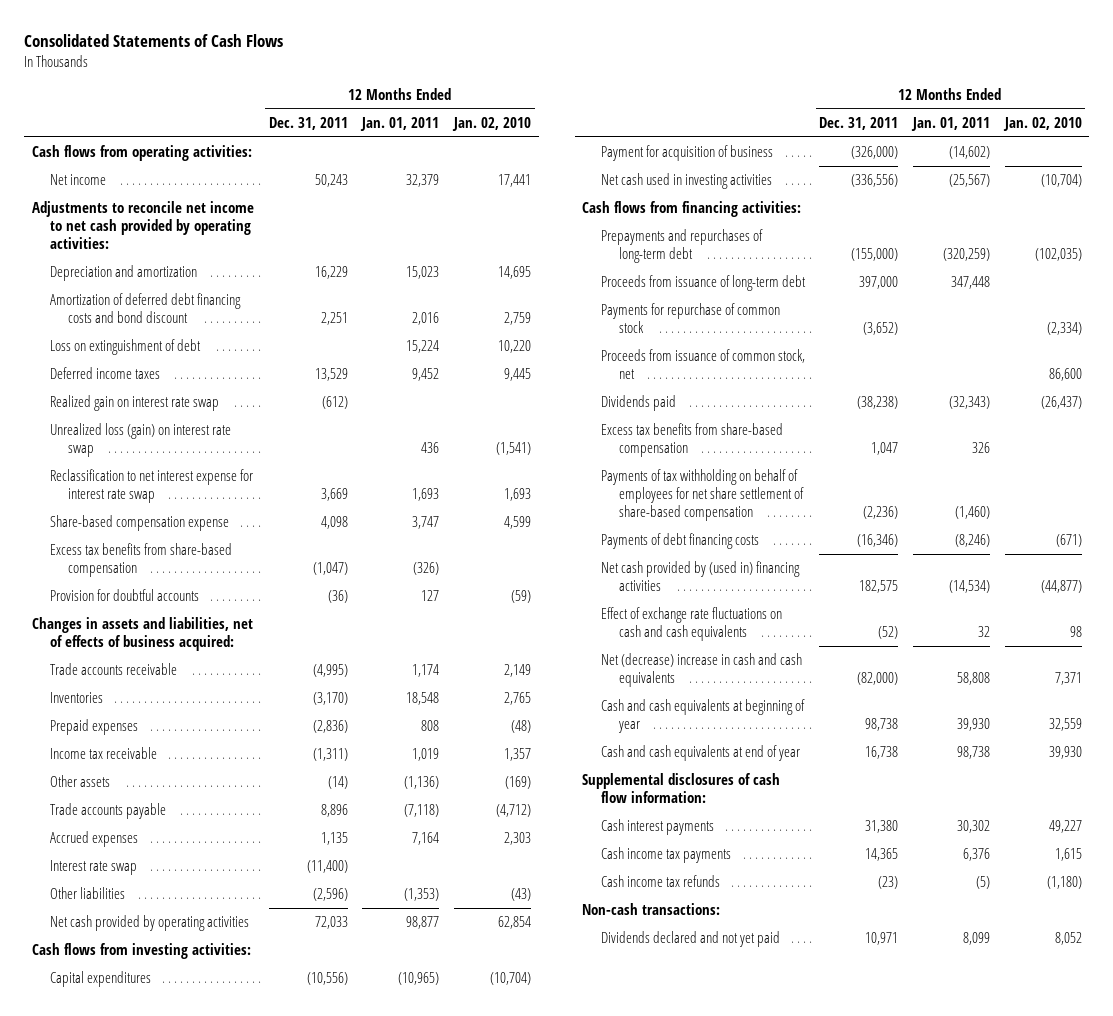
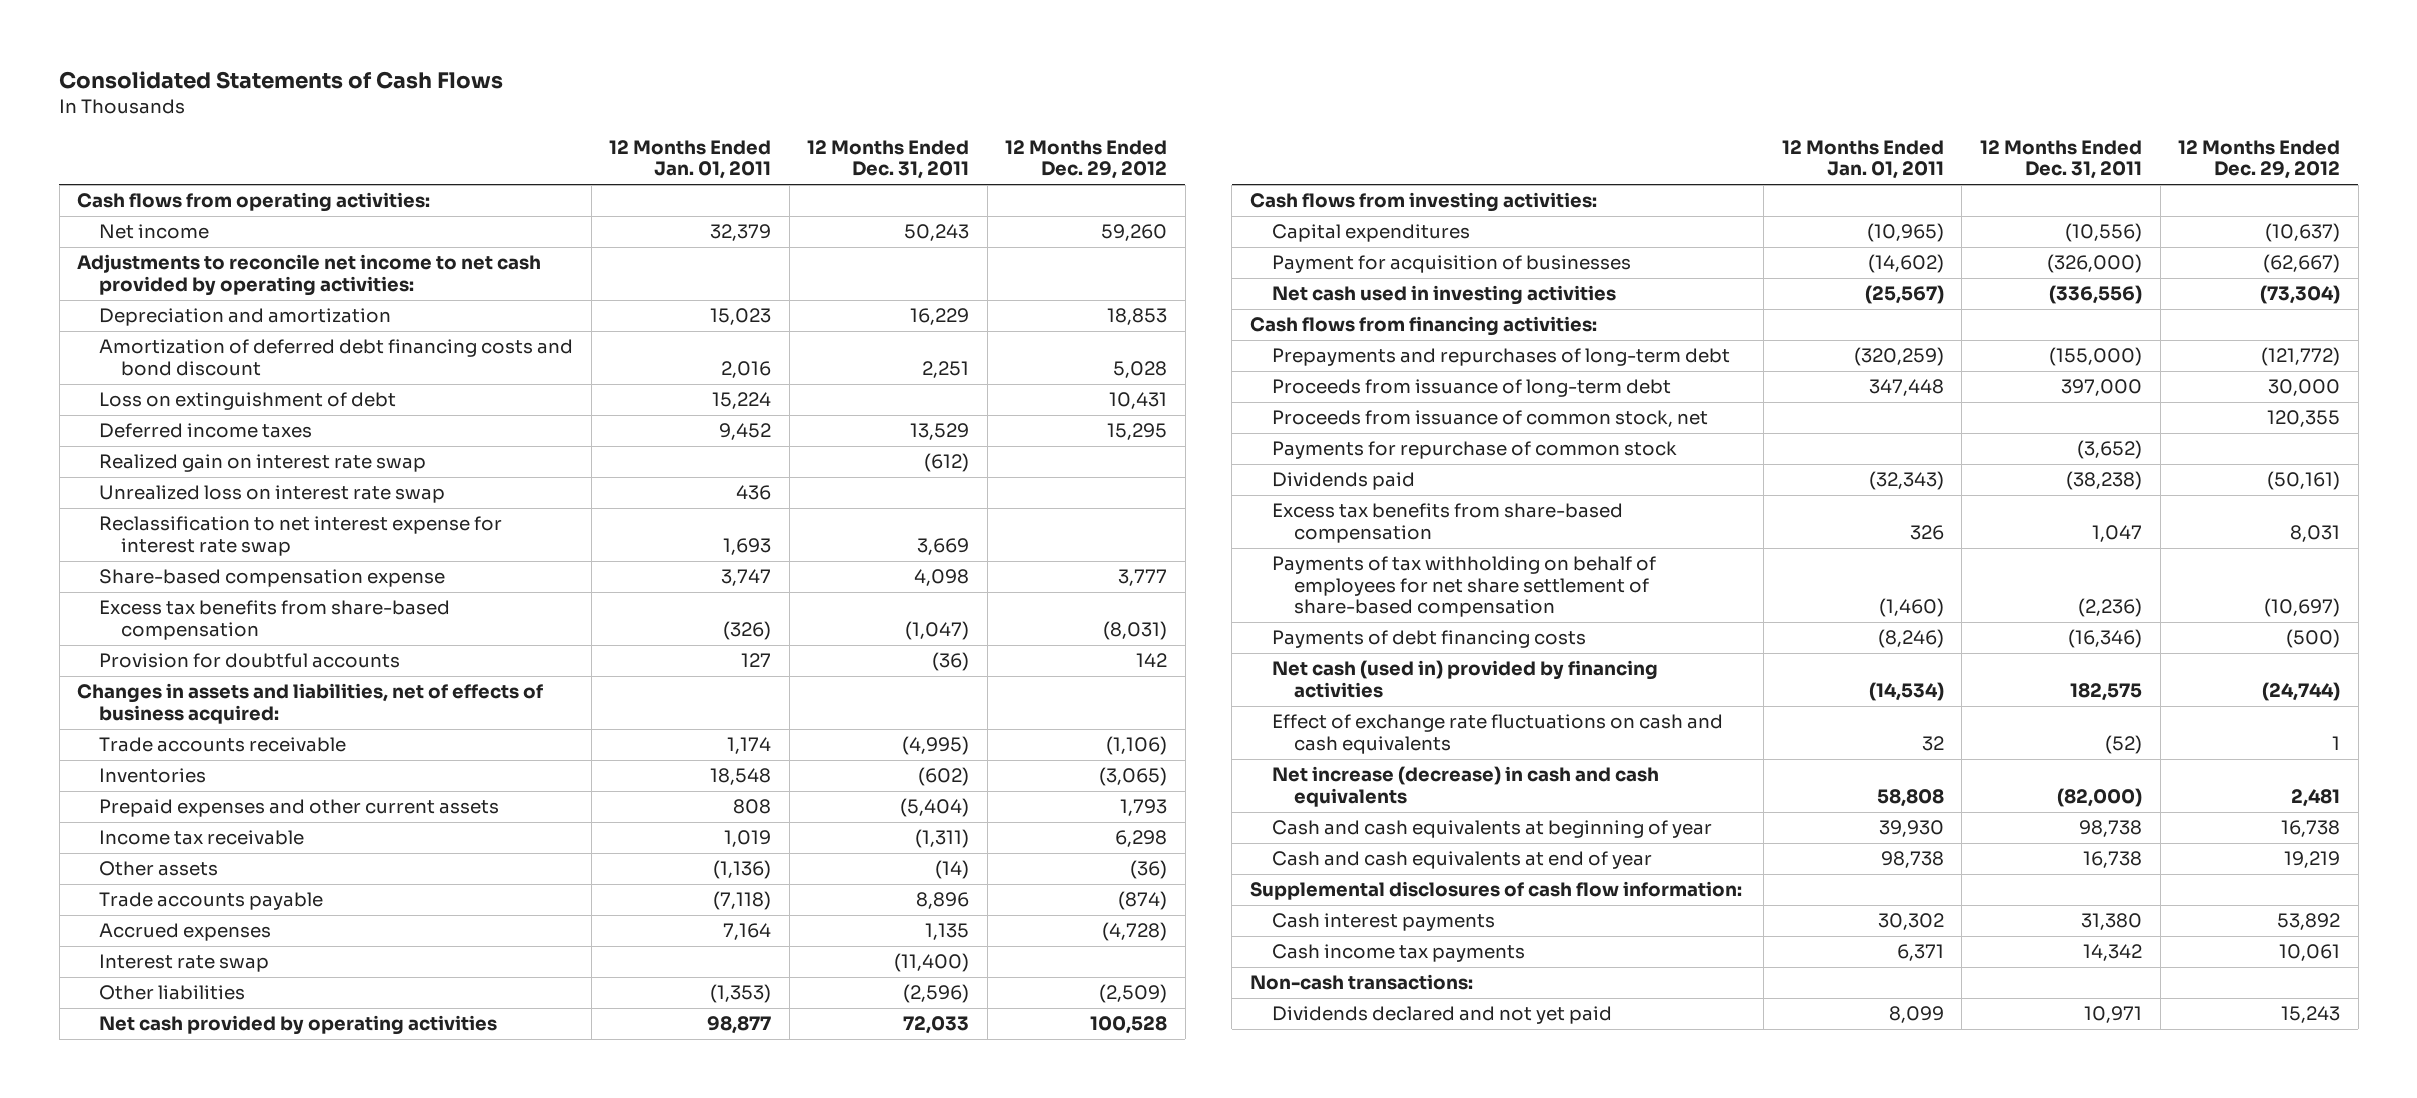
[452,117,532,132] Jan. 02, 2010 -> none
none -> [1005,139,1168,180] 12 Months Ended Dec. 29, 2012
[50,423,232,458] Unrealized loss (gain) on interest rate swap -> [98,485,445,504] Unrealized loss on interest rate swap
[50,719,139,736] Prepaid expenses -> none
[312,692,348,706] (3,170) -> [918,767,970,787] (602)
none -> [98,799,499,818] Prepaid expenses and other current assets
[600,145,773,162] Payment for acquisition of business -> [1271,255,1631,274] Payment for acquisition of businesses
[600,303,780,334] Payments for repurchase of common stock -> [1271,441,1677,460] Payments for repurchase of common stock
[600,561,800,592] Net cash provided by (used in) financing activities -> [1271,660,1658,698] Net cash (used in) provided by financing activities
[600,653,802,688] Net (decrease) increase in cash and cash equivalents -> [1271,766,1659,807] Net increase (decrease) in cash and cash equivalents
[600,875,720,888] Cash income tax refunds -> none
[865,848,899,862] 14,365 -> [2082,944,2142,962] 14,342
[962,848,990,862] 6,376 -> [1896,944,1944,962] 6,371

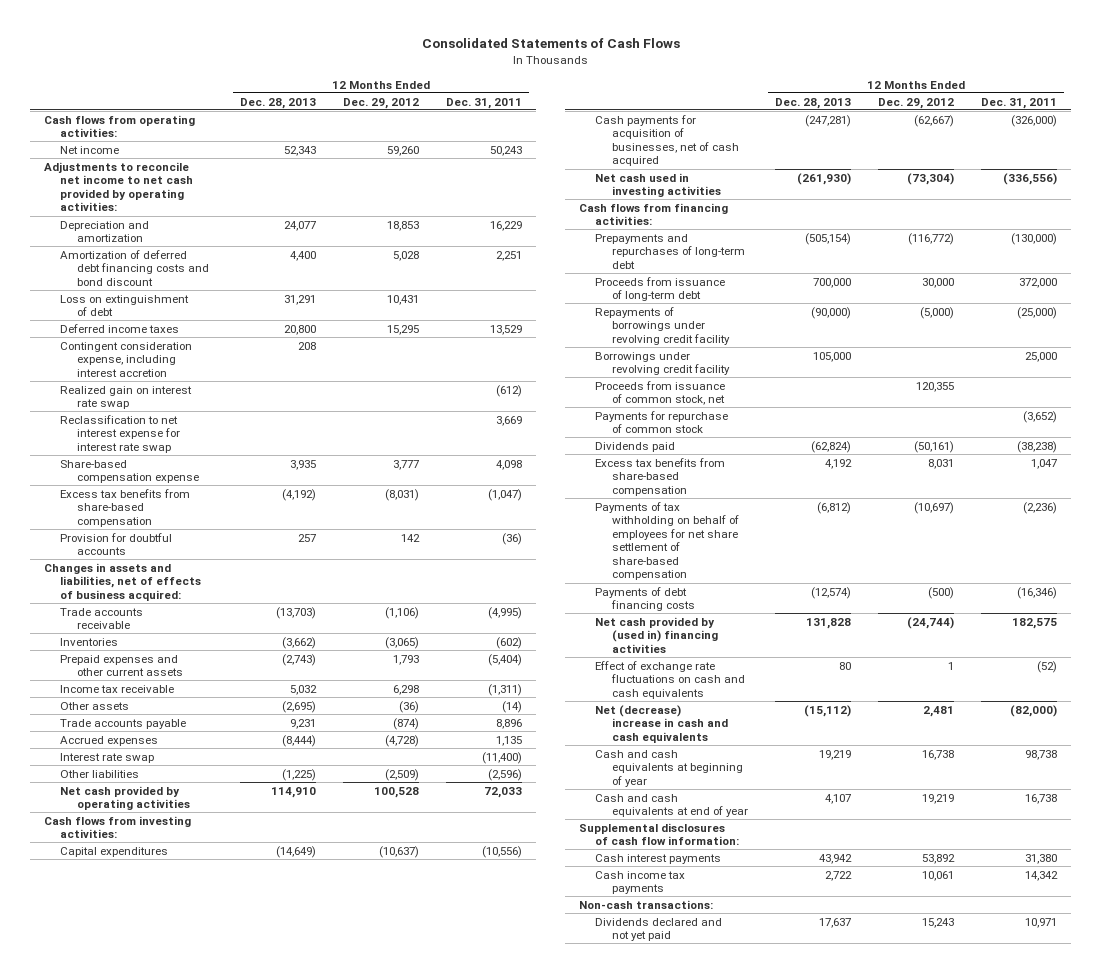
[609,139,772,180] 12 Months Ended Jan. 01, 2011 -> none
none -> [239,97,316,109] Dec. 28, 2013
none -> [60,341,193,377] Contingent consideration expense, including interest accretion
[98,485,445,504] Unrealized loss on interest rate swap -> none
[1271,255,1631,274] Payment for acquisition of businesses -> [595,114,739,167] Cash payments for acquisition of businesses, net of cash acquired
[2048,347,2142,367] (155,000) -> [1011,232,1058,245] (130,000)
[2261,347,2341,367] (121,772) -> [908,232,955,245] (116,772)
[2060,379,2142,397] 397,000 -> [1019,277,1058,288] 372,000
none -> [595,306,730,345] Repayments of borrowings under revolving credit facility
none -> [595,351,730,376] Borrowings under revolving credit facility
[1271,660,1658,698] Net cash (used in) provided by financing activities -> [595,616,718,653] Net cash provided by (used in) financing activities
[1271,766,1659,807] Net increase (decrease) in cash and cash equivalents -> [595,704,728,743] Net (decrease) increase in cash and cash equivalents

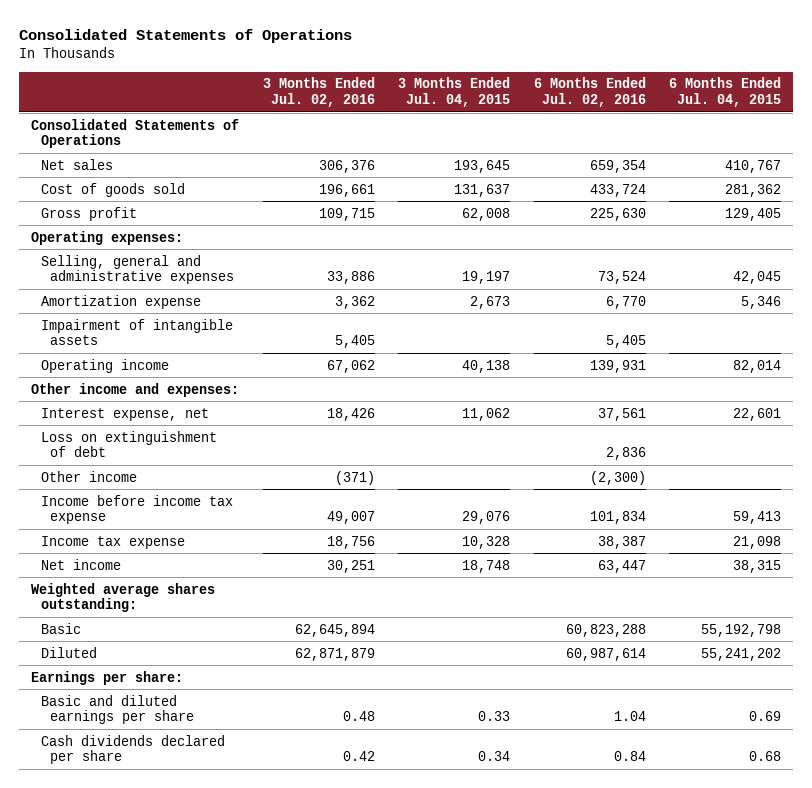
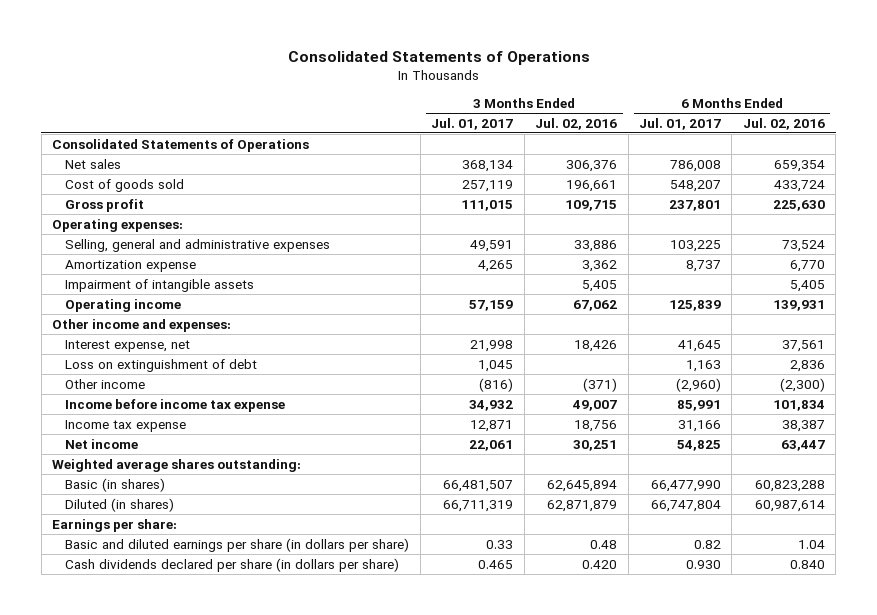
[398,77,511,108] 3 Months Ended Jul. 04, 2015 -> none
[669,77,782,108] 6 Months Ended Jul. 04, 2015 -> none
none -> [431,117,514,130] Jul. 01, 2017
none -> [639,117,722,130] Jul. 01, 2017
[40,622,81,634] Basic -> [65,477,166,492] Basic (in shares)
[40,646,97,658] Diluted -> [65,497,175,512] Diluted (in shares)
[40,694,195,725] Basic and diluted earnings per share -> [65,537,410,552] Basic and diluted earnings per share (in dollars per share)
[40,734,225,765] Cash dividends declared per share -> [65,557,400,572] Cash dividends declared per share (in dollars per share)
[342,751,375,762] 0.42 -> [582,559,618,569] 0.420
[613,751,646,762] 0.84 -> [789,559,825,569] 0.840

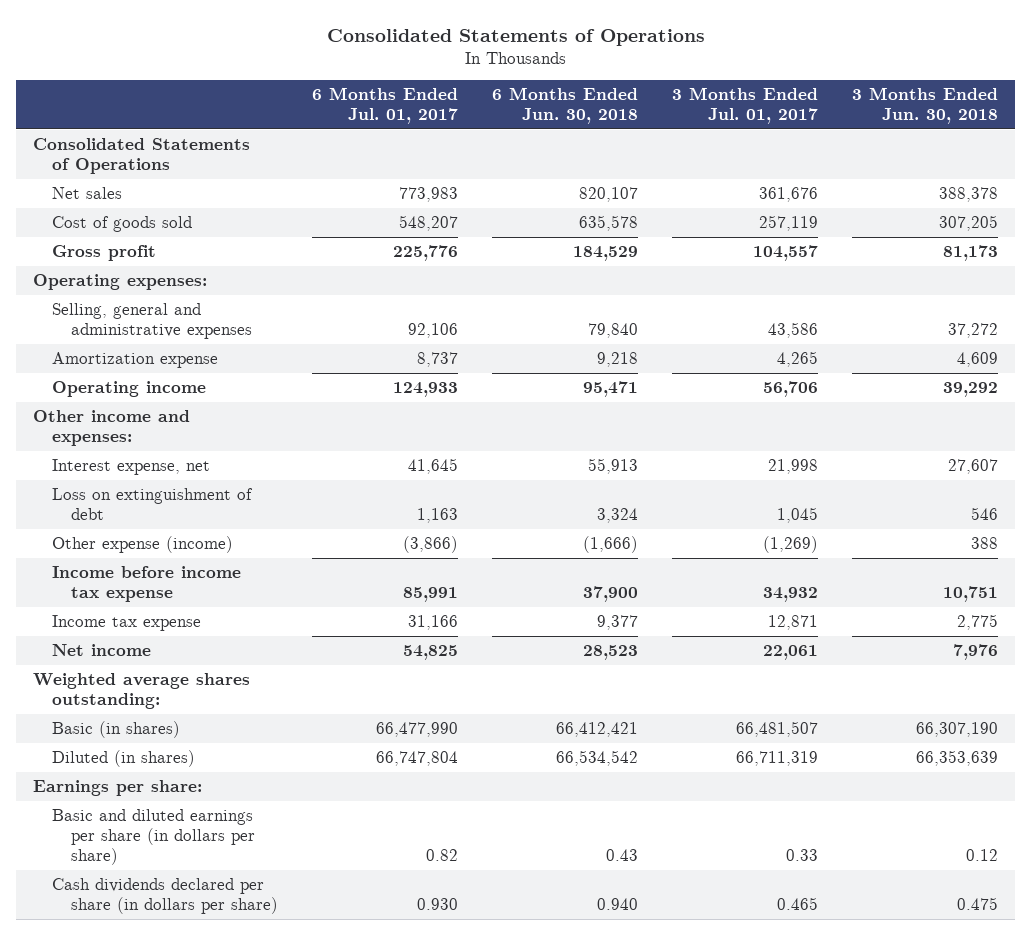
[535,117,618,130] Jul. 02, 2016 -> none
[742,117,825,130] Jul. 02, 2016 -> none
none -> [492,87,639,124] 6 Months Ended Jun. 30, 2018
none -> [852,87,999,124] 3 Months Ended Jun. 30, 2018
[462,159,514,172] 368,134 -> [759,187,819,203] 361,676
[670,159,722,172] 786,008 -> [399,187,459,203] 773,983
[461,199,514,211] 111,015 -> [753,245,819,262] 104,557
[669,199,722,211] 237,801 -> [393,245,459,262] 225,776
[470,239,514,252] 49,591 -> [768,322,819,339] 43,586
[670,239,722,252] 103,225 -> [408,323,459,339] 92,106
[65,278,255,292] Impairment of intangible assets -> none
[469,299,514,311] 57,159 -> [763,381,819,398] 56,706
[669,299,722,311] 125,839 -> [393,382,459,398] 124,933
[65,378,146,389] Other income -> [52,536,234,554] Other expense (income)
[479,377,514,392] (816) -> [763,536,819,554] (1,269)
[676,377,722,392] (2,960) -> [403,536,459,554] (3,866)

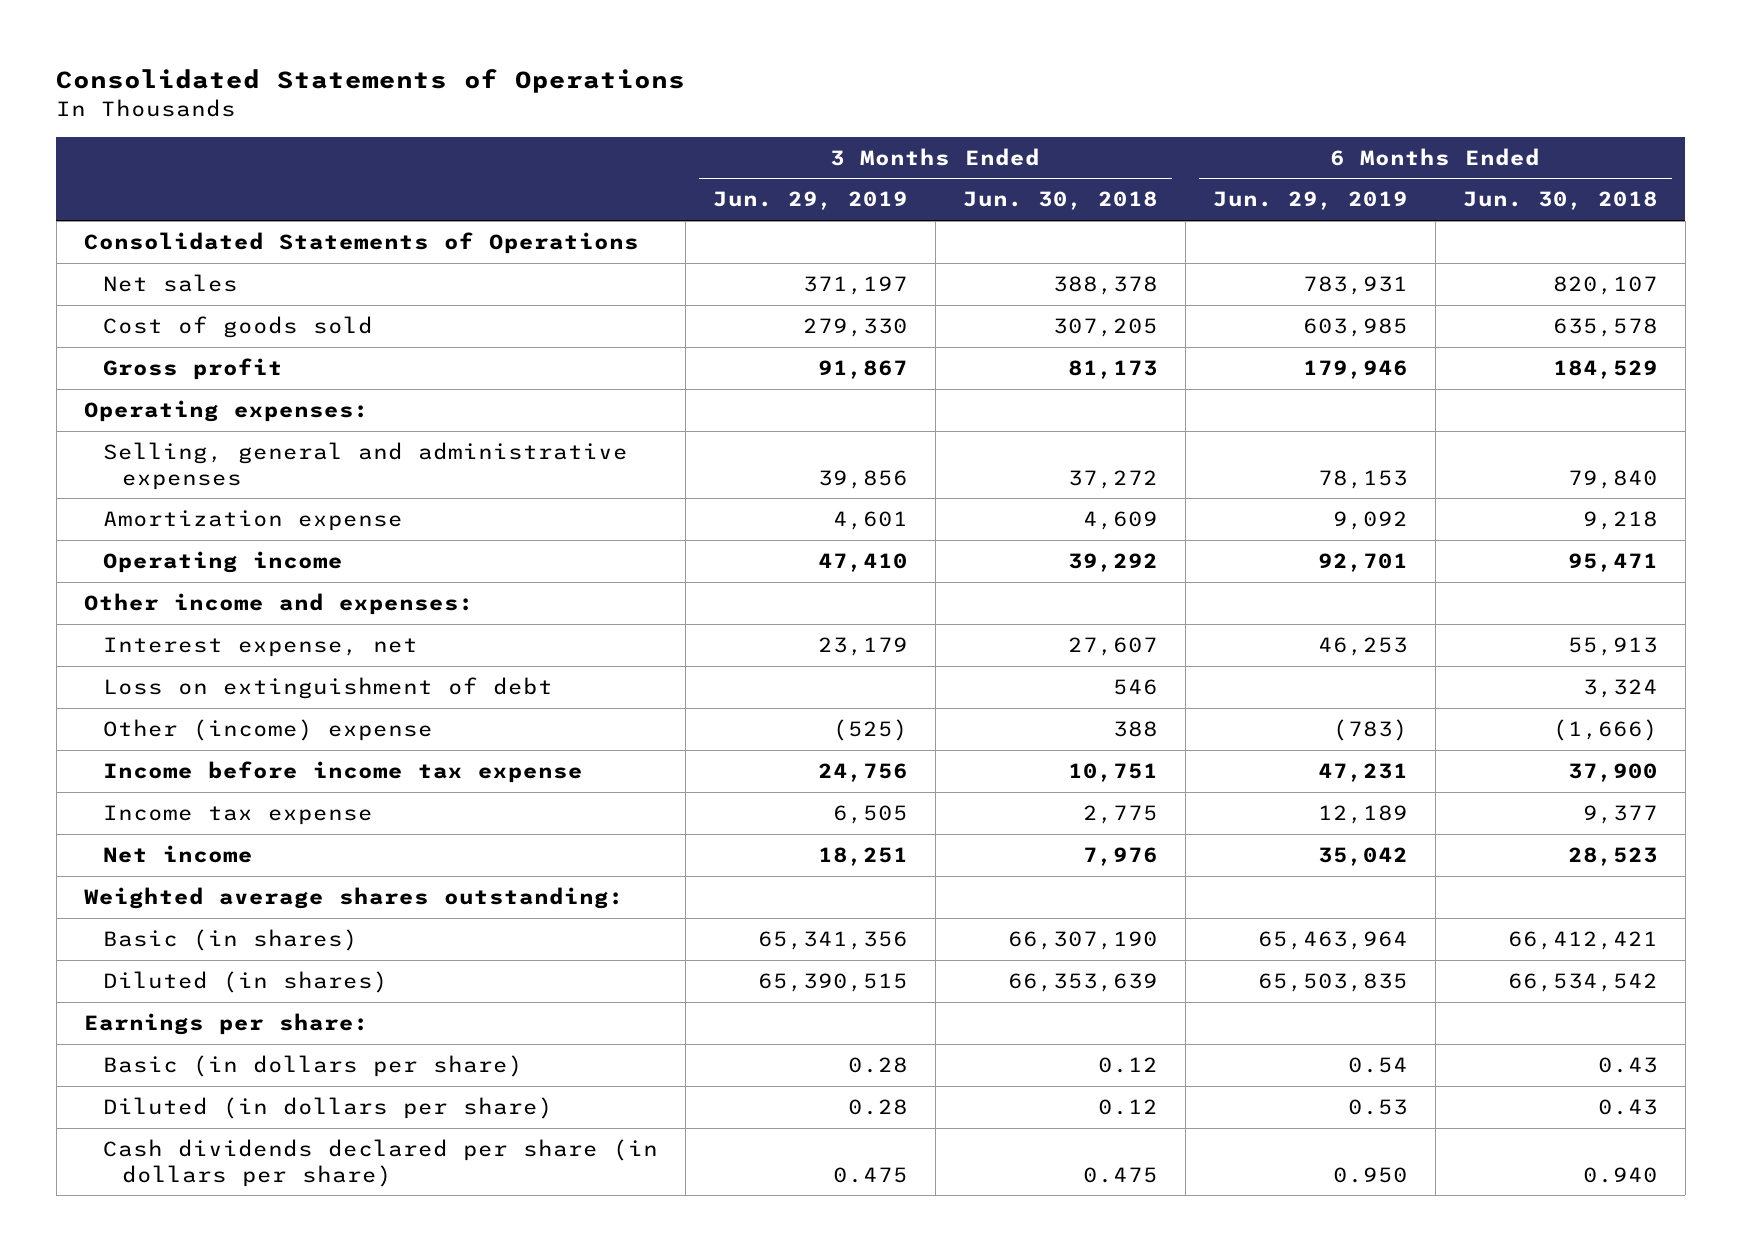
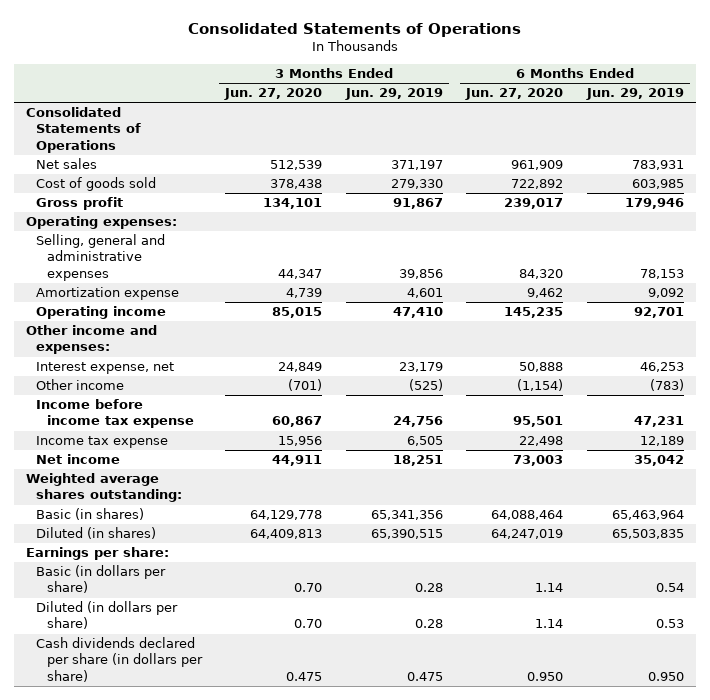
[962,191,1158,211] Jun. 30, 2018 -> none
[1462,191,1658,211] Jun. 30, 2018 -> none
none -> [224,88,323,101] Jun. 27, 2020
none -> [465,88,564,101] Jun. 27, 2020
[102,677,553,700] Loss on extinguishment of debt -> none
[102,719,433,742] Other (income) expense -> [36,379,125,391] Other income

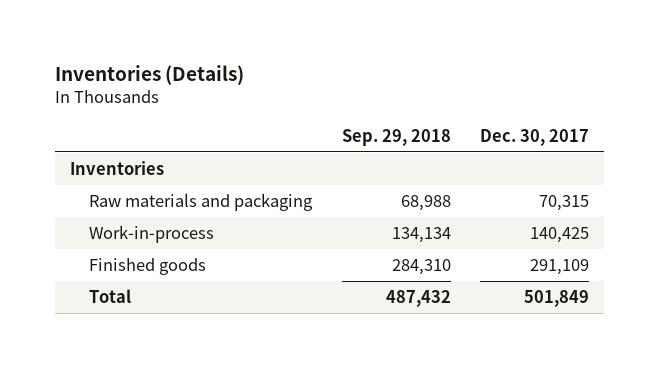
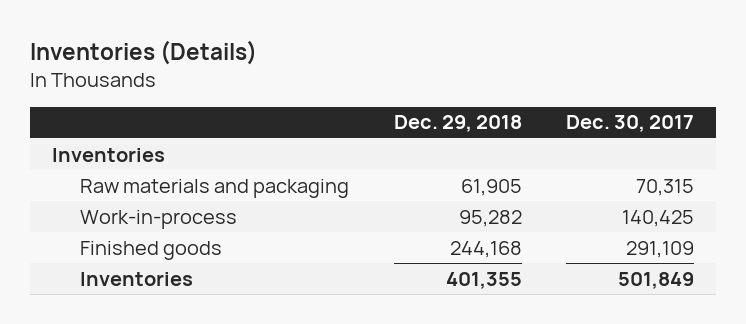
[341,128,451,146] Sep. 29, 2018 -> none
none -> [393,115,522,133] Dec. 29, 2018
[89,289,132,304] Total -> [80,271,194,286] Inventories

